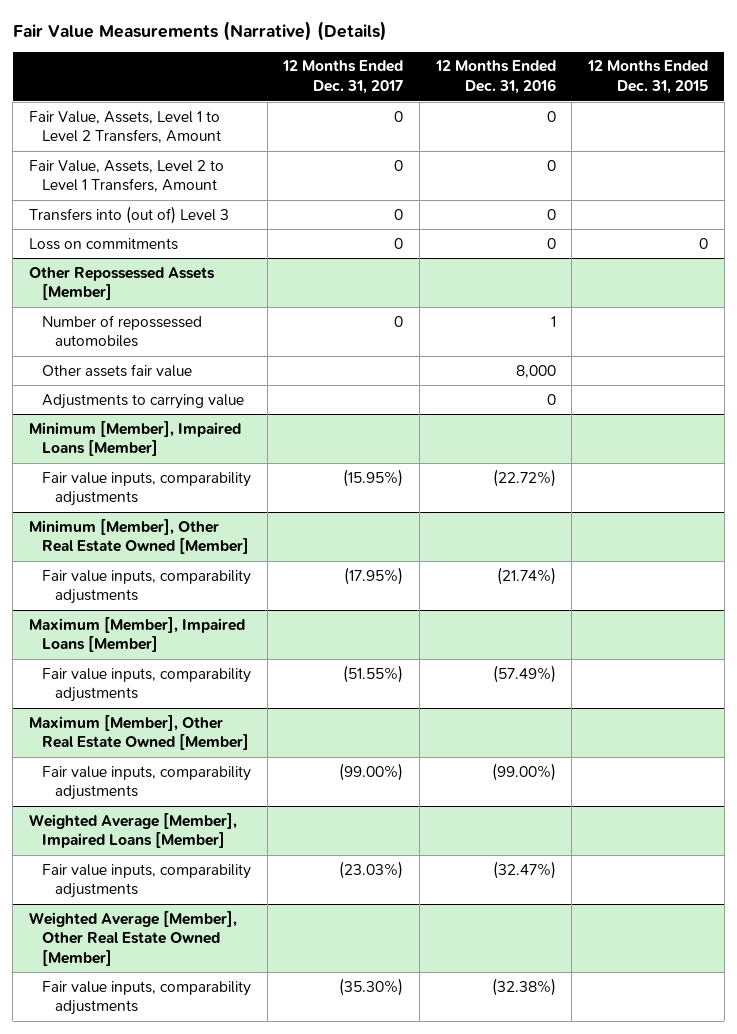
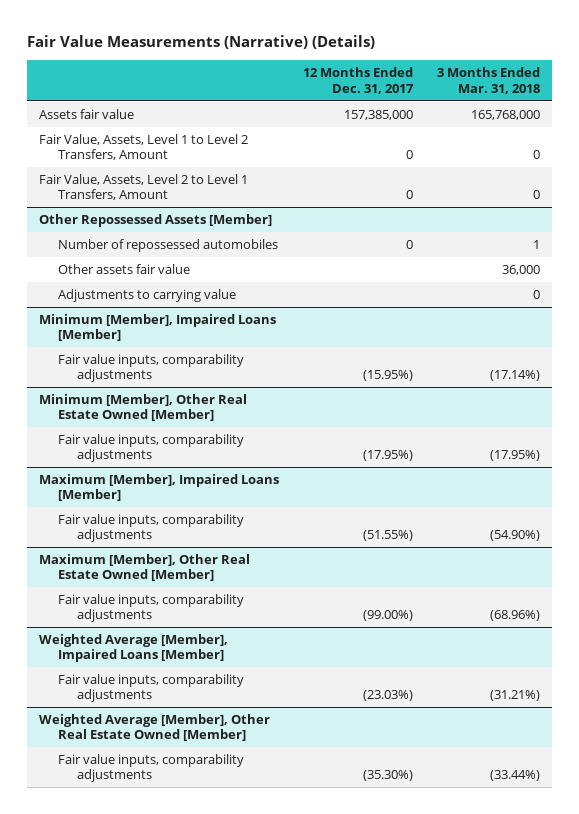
[434,60,556,95] 12 Months Ended Dec. 31, 2016 -> none
[587,60,709,95] 12 Months Ended Dec. 31, 2015 -> none
none -> [437,67,541,94] 3 Months Ended Mar. 31, 2018
none -> [38,109,134,120] Assets fair value
[29,205,230,224] Transfers into (out of) Level 3 -> none
[29,237,179,250] Loss on commitments -> none

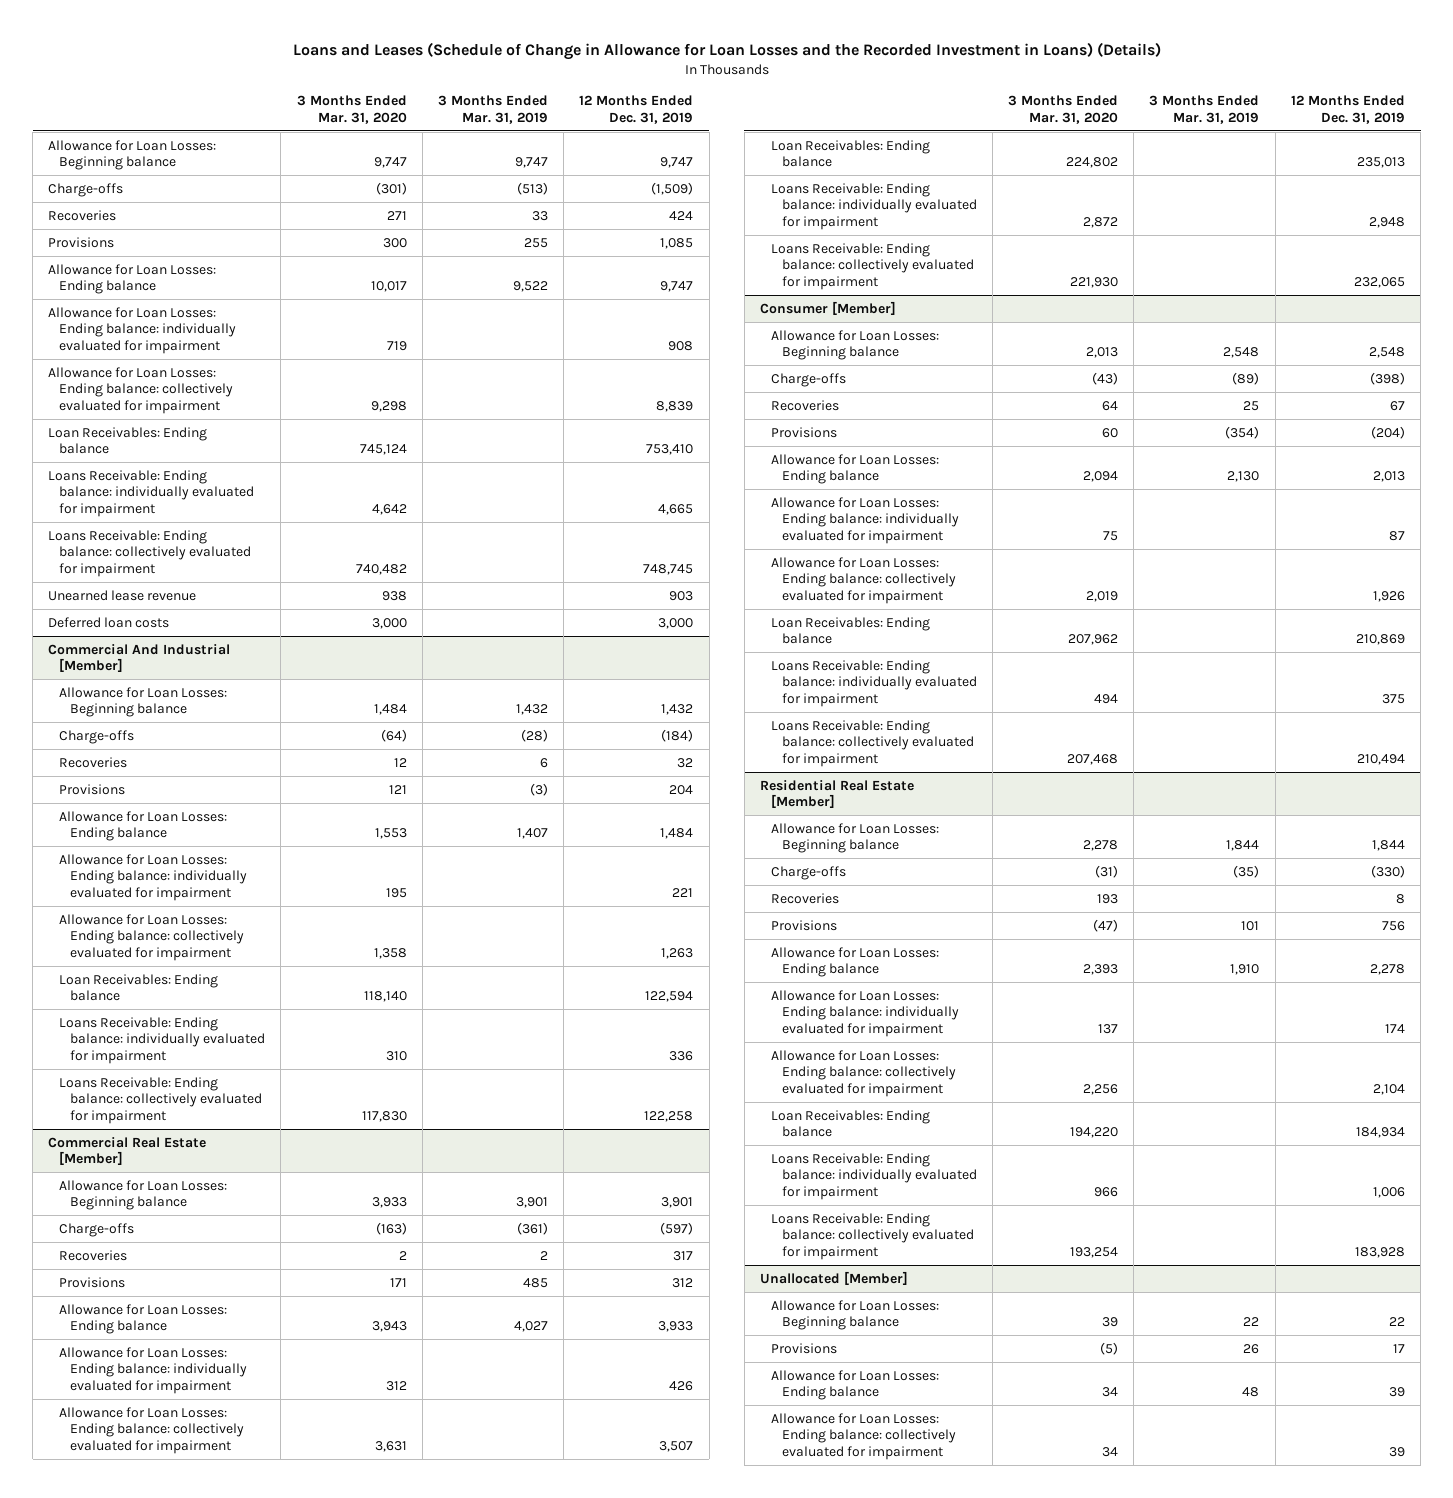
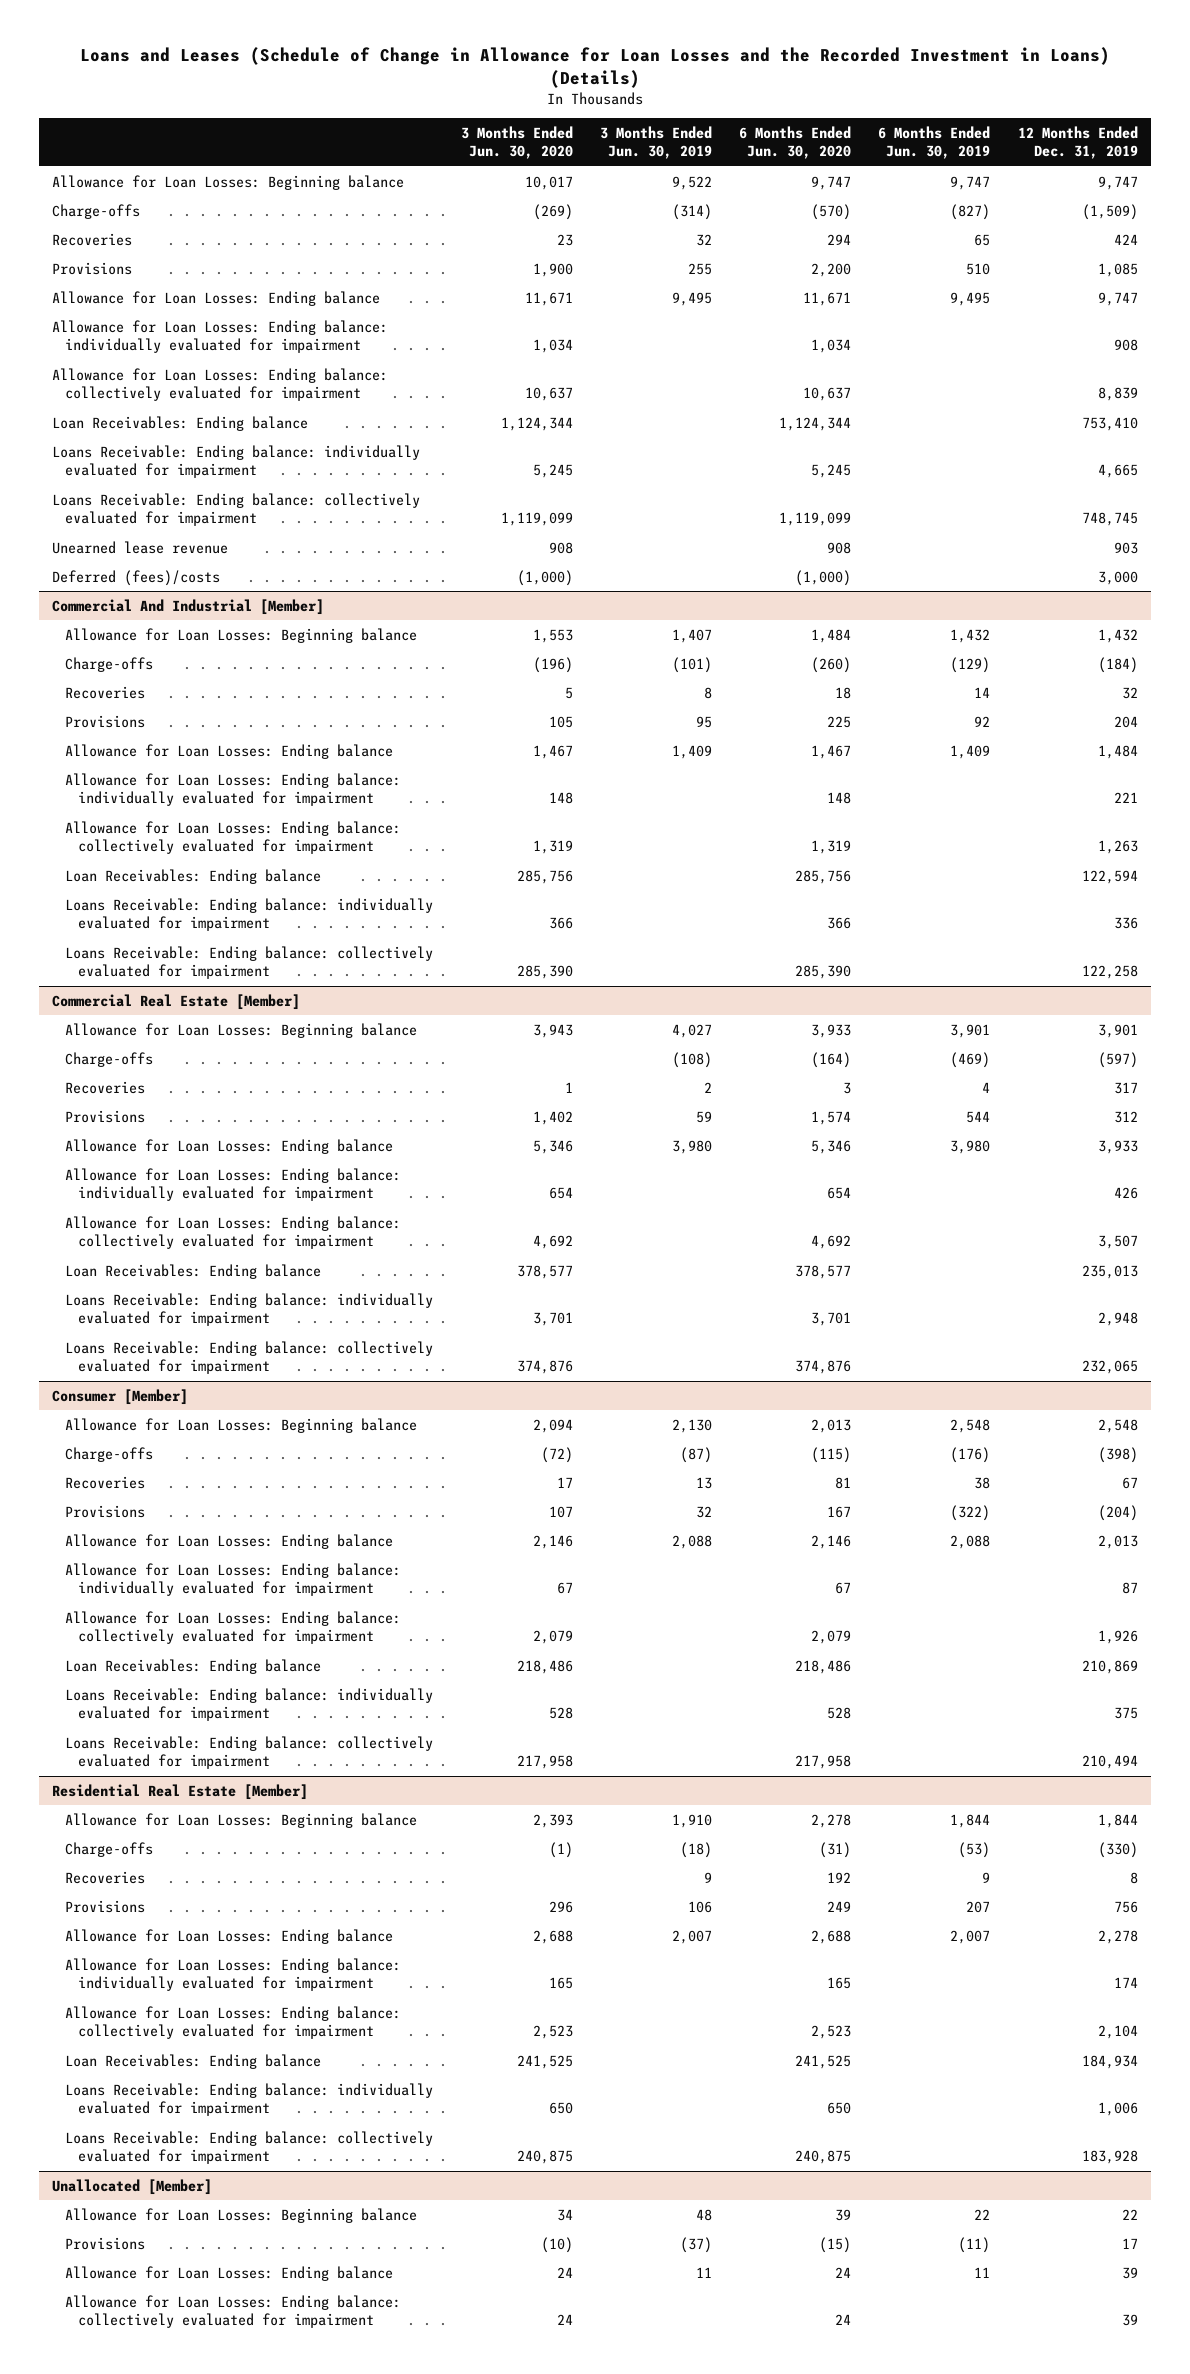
[296,95,407,124] 3 Months Ended Mar. 31, 2020 -> none
[437,95,548,124] 3 Months Ended Mar. 31, 2019 -> none
none -> [460,125,573,160] 3 Months Ended Jun. 30, 2020
none -> [599,125,712,160] 3 Months Ended Jun. 30, 2019
none -> [739,125,852,160] 6 Months Ended Jun. 30, 2020
none -> [878,125,991,160] 6 Months Ended Jun. 30, 2019
[48,616,170,628] Deferred loan costs -> [52,569,221,586] Deferred (fees)/costs

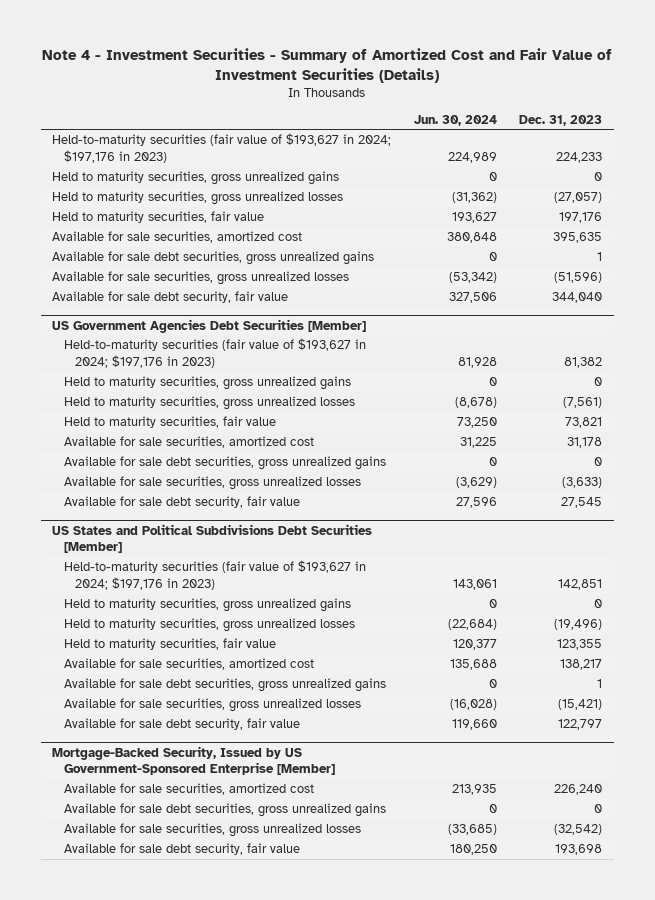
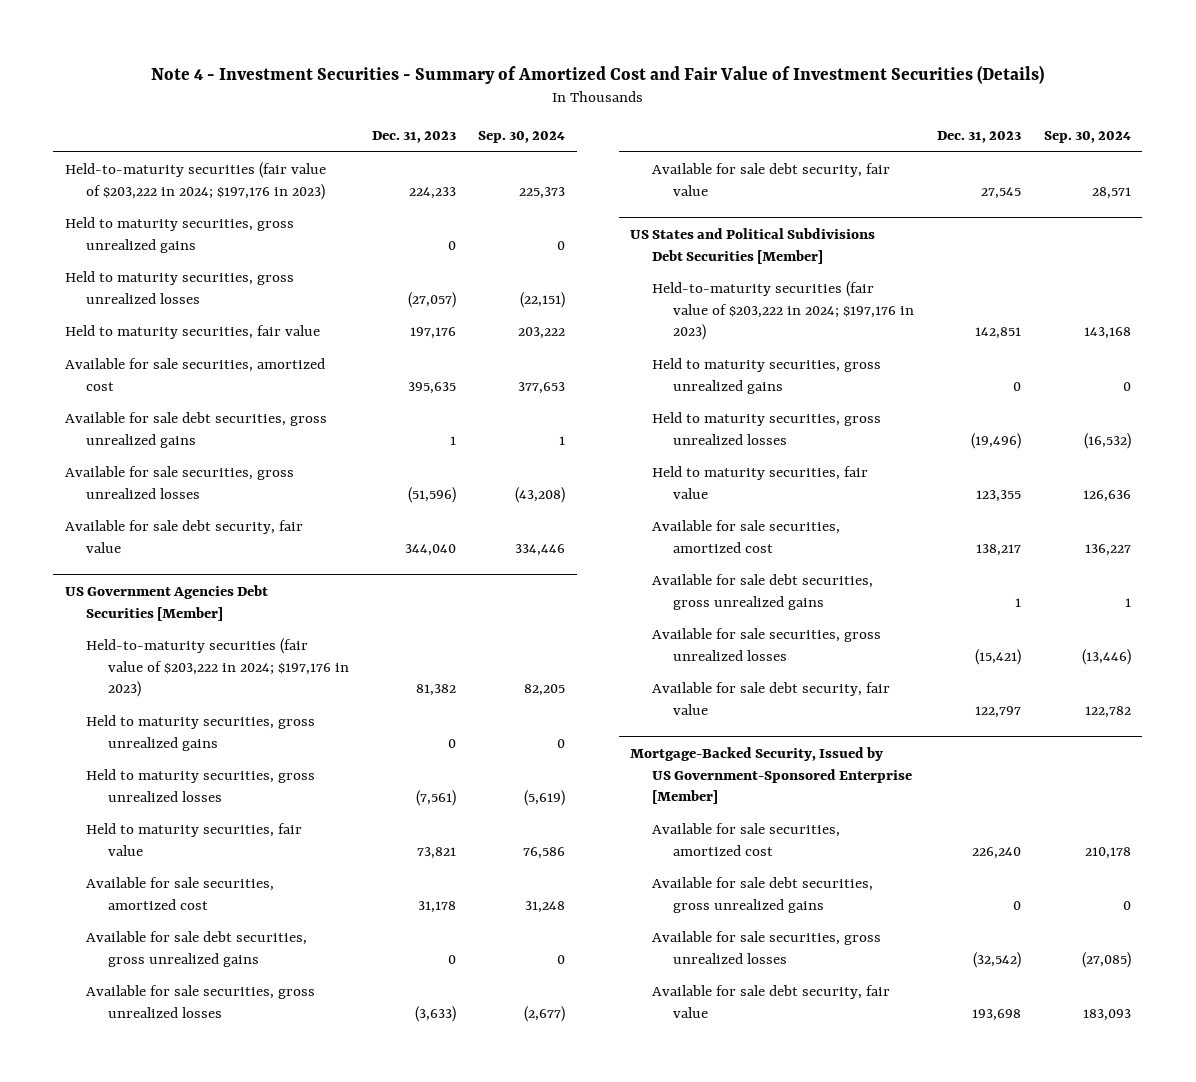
[413,114,497,126] Jun. 30, 2024 -> none
none -> [478,131,566,144] Sep. 30, 2024
[52,133,392,163] Held-to-maturity securities (fair value of $193,627 in 2024; $197,176 in 2023) -> [64,162,326,200] Held-to-maturity securities (fair value of $203,222 in 2024; $197,176 in 2023)
[63,338,366,368] Held-to-maturity securities (fair value of $193,627 in 2024; $197,176 in 2023) -> [86,638,349,698] Held-to-maturity securities (fair value of $203,222 in 2024; $197,176 in 2023)
[63,560,366,590] Held-to-maturity securities (fair value of $193,627 in 2024; $197,176 in 2023) -> [651,281,915,341] Held-to-maturity securities (fair value of $203,222 in 2024; $197,176 in 2023)

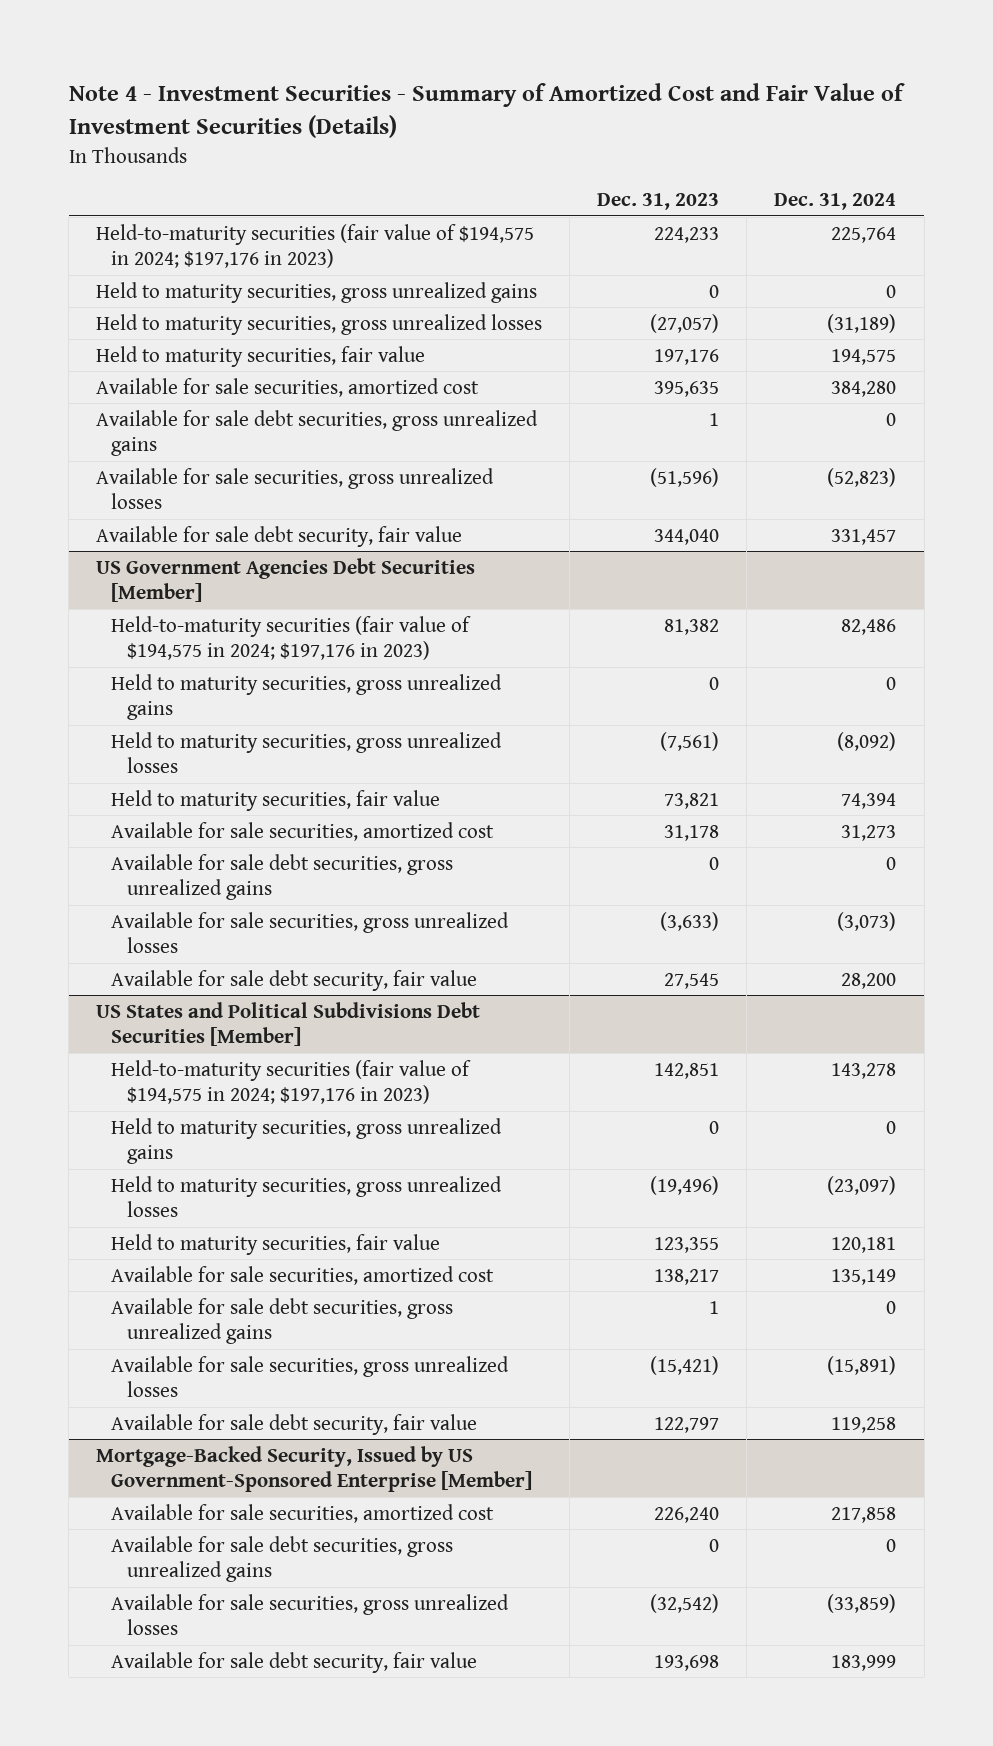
[478,131,566,144] Sep. 30, 2024 -> none
none -> [774,193,897,211] Dec. 31, 2024
[64,162,326,200] Held-to-maturity securities (fair value of $203,222 in 2024; $197,176 in 2023) -> [96,223,535,269] Held-to-maturity securities (fair value of $194,575 in 2024; $197,176 in 2023)
[86,638,349,698] Held-to-maturity securities (fair value of $203,222 in 2024; $197,176 in 2023) -> [111,615,472,661] Held-to-maturity securities (fair value of $194,575 in 2024; $197,176 in 2023)
[651,281,915,341] Held-to-maturity securities (fair value of $203,222 in 2024; $197,176 in 2023) -> [111,1059,472,1105] Held-to-maturity securities (fair value of $194,575 in 2024; $197,176 in 2023)

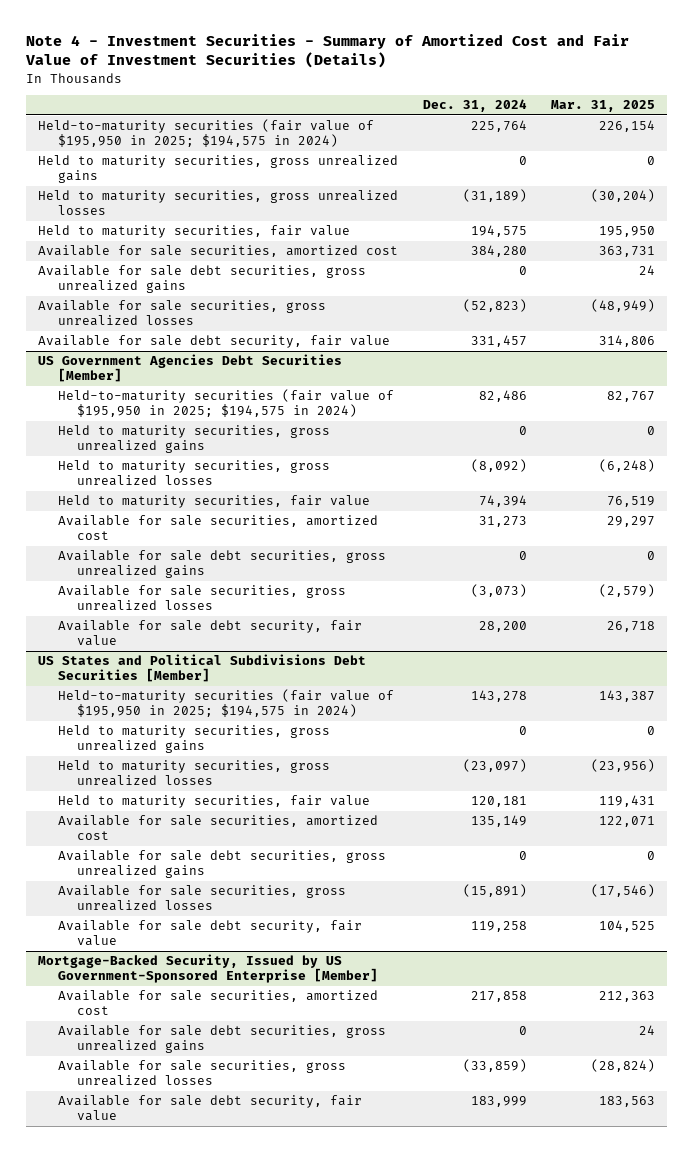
[597,193,720,211] Dec. 31, 2023 -> none
none -> [551,100,656,113] Mar. 31, 2025
[96,223,535,269] Held-to-maturity securities (fair value of $194,575 in 2024; $197,176 in 2023) -> [38,119,375,148] Held-to-maturity securities (fair value of $195,950 in 2025; $194,575 in 2024)
[111,615,472,661] Held-to-maturity securities (fair value of $194,575 in 2024; $197,176 in 2023) -> [57,389,394,418] Held-to-maturity securities (fair value of $195,950 in 2025; $194,575 in 2024)
[111,1059,472,1105] Held-to-maturity securities (fair value of $194,575 in 2024; $197,176 in 2023) -> [57,689,394,718] Held-to-maturity securities (fair value of $195,950 in 2025; $194,575 in 2024)

